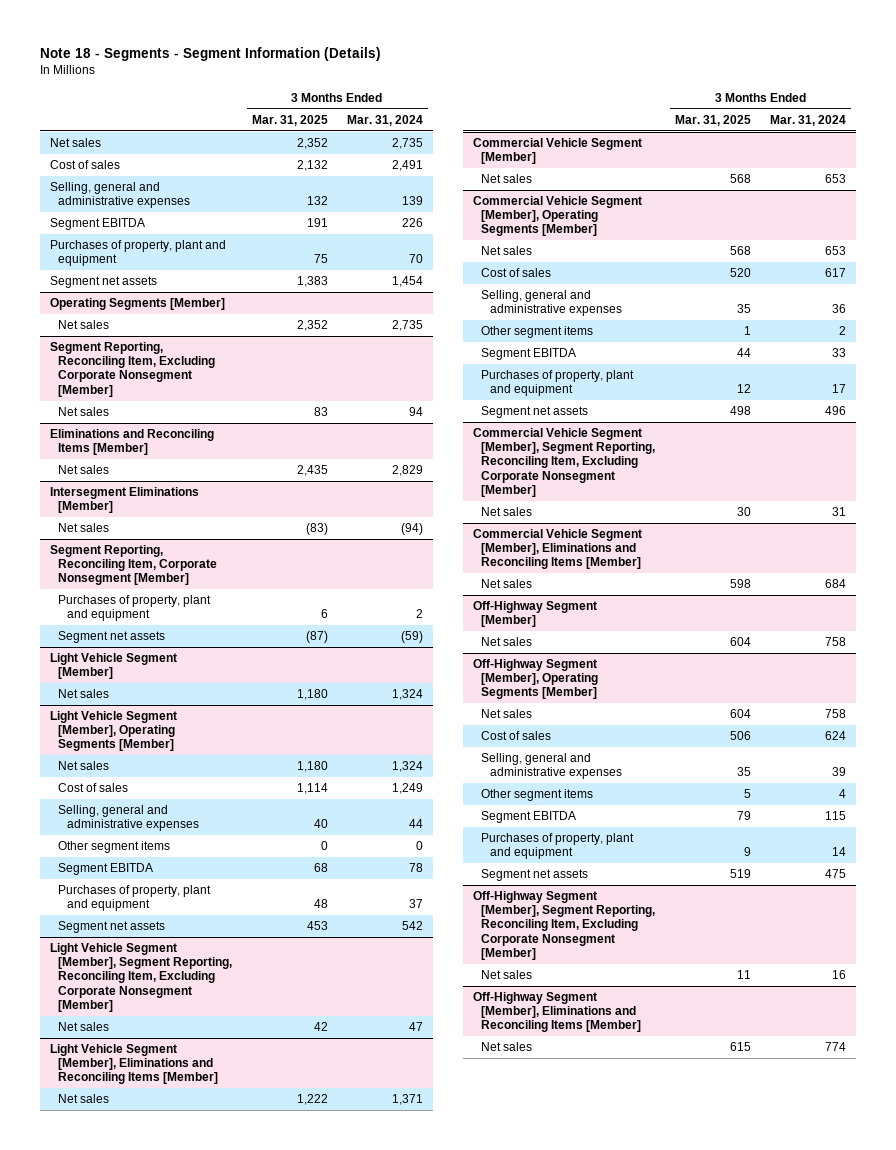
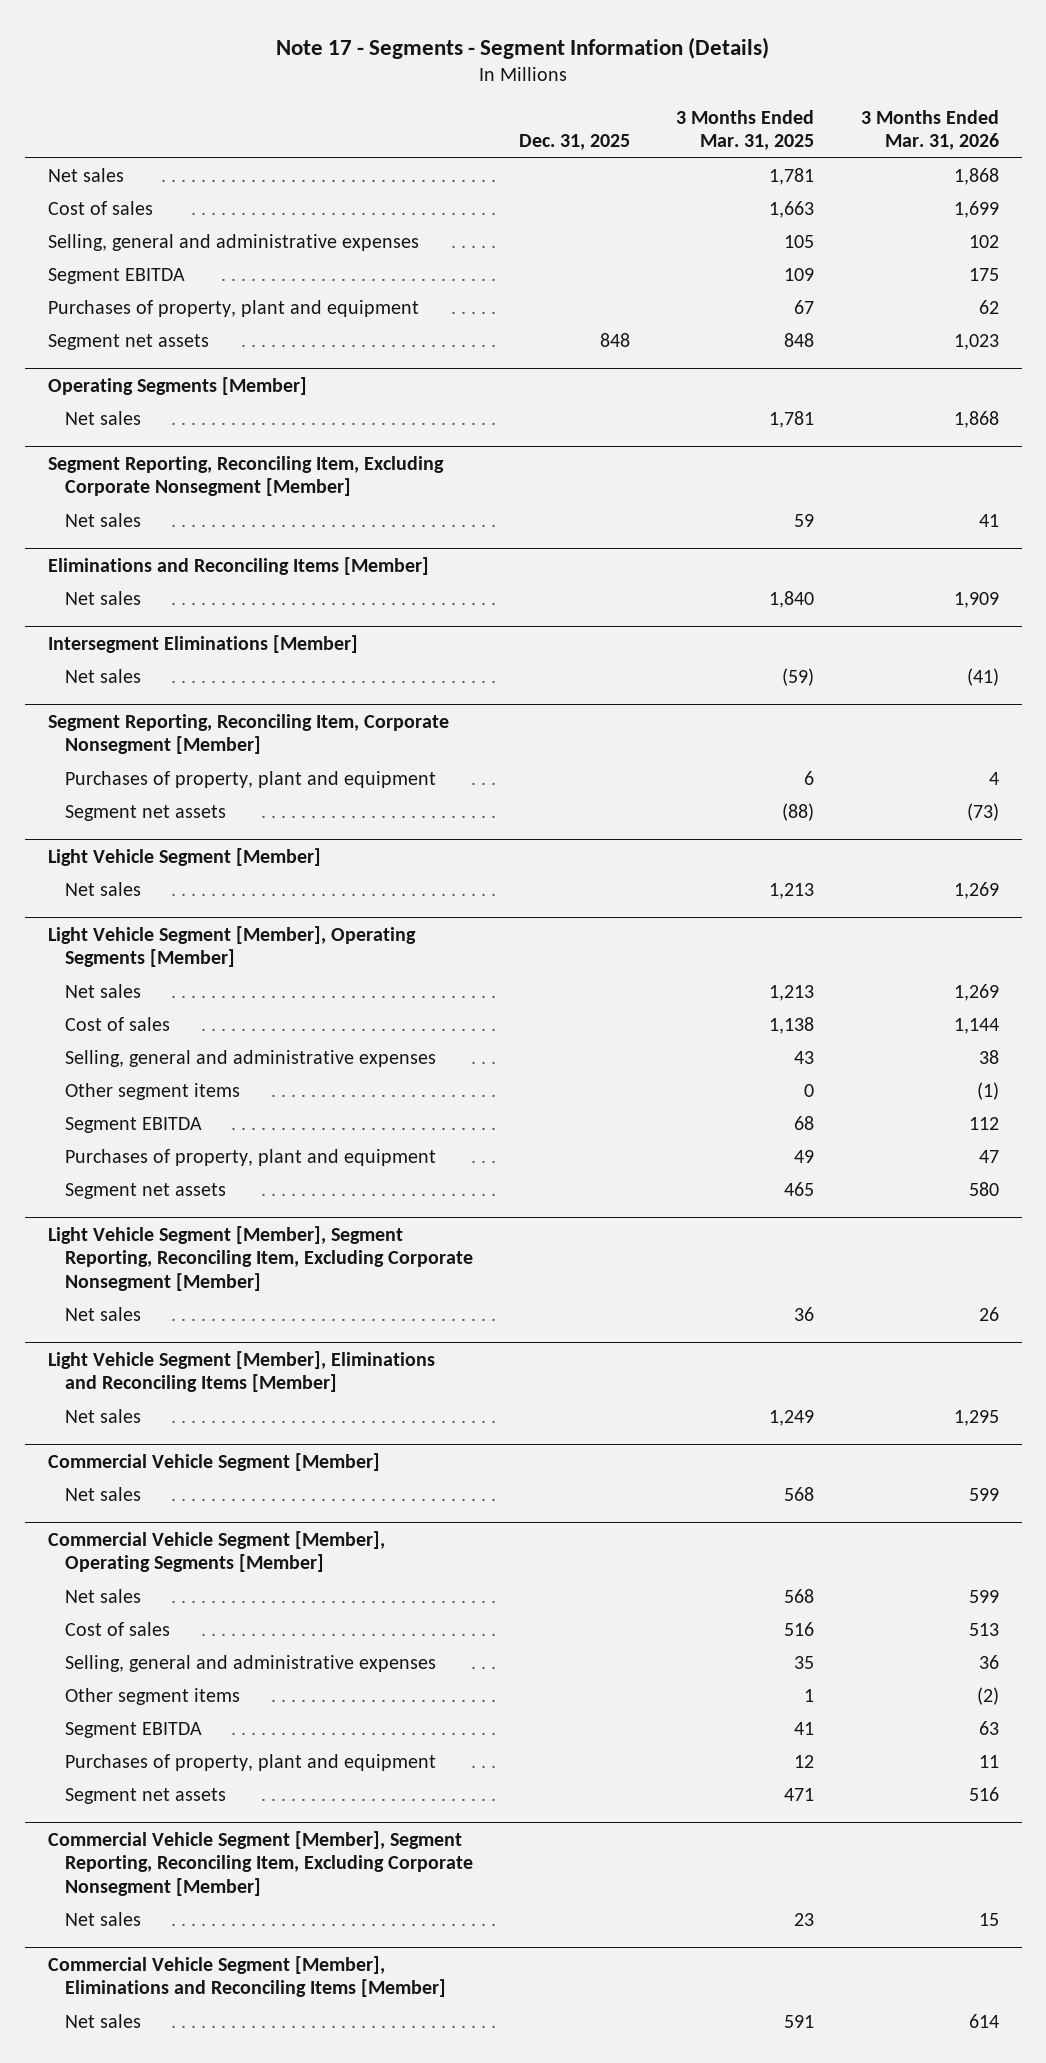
[39,47,381,62] Note 18 - Segments - Segment Information (Details) -> [276,36,770,59] Note 17 - Segments - Segment Information (Details)
[347,114,424,126] Mar. 31, 2024 -> none
none -> [518,134,630,151] Dec. 31, 2025
none -> [860,109,999,151] 3 Months Ended Mar. 31, 2026
[296,138,328,150] 2,352 -> [769,168,815,186] 1,781
[296,160,328,172] 2,132 -> [769,201,815,219] 1,663
[306,196,328,206] 132 -> [784,235,815,249] 105
[306,218,328,228] 191 -> [784,268,815,282] 109
[313,254,328,264] 75 -> [794,300,815,315] 67
[296,276,328,288] 1,383 -> [784,333,815,348] 848
[296,320,328,332] 2,352 -> [769,411,815,429] 1,781
[313,407,328,417] 83 -> [794,514,815,528] 59
[296,465,328,477] 2,435 -> [769,591,815,609] 1,840
[305,523,328,536] (83) -> [782,668,815,687] (59)
[305,631,328,644] (87) -> [782,803,815,822] (88)
[296,689,328,701] 1,180 -> [769,883,815,900] 1,213
[296,761,328,773] 1,180 -> [769,985,815,1002] 1,213
[296,783,328,795] 1,114 -> [769,1017,815,1035] 1,138
[313,819,328,829] 40 -> [794,1051,815,1065] 43
[313,899,328,909] 48 -> [794,1150,815,1164] 49
[306,921,328,931] 453 -> [784,1182,815,1197] 465
[313,1022,328,1032] 42 -> [794,1307,815,1322] 36
[296,1094,328,1106] 1,222 -> [769,1410,815,1427] 1,249
[729,268,751,278] 520 -> [784,1622,815,1637] 516
[736,348,751,358] 44 -> [794,1722,815,1736] 41
[729,406,751,416] 498 -> [784,1788,815,1802] 471
[736,507,751,517] 30 -> [794,1913,815,1927] 23
[472,601,597,628] Off-Highway Segment [Member] -> none
[481,637,533,647] Net sales -> none
[472,659,599,700] Off-Highway Segment [Member], Operating Segments [Member] -> none
[481,709,533,719] Net sales -> none
[481,731,552,741] Cost of sales -> none
[481,753,622,780] Selling, general and administrative expenses -> none
[481,789,594,802] Other segment items -> none
[481,811,577,824] Segment EBITDA -> none
[481,833,635,860] Purchases of property, plant and equipment -> none
[481,869,589,882] Segment net assets -> none
[472,891,656,960] Off-Highway Segment [Member], Segment Reporting, Reconciling Item, Excluding Corporate Nonsegment [Member] -> none
[481,970,533,980] Net sales -> none
[472,992,642,1033] Off-Highway Segment [Member], Eliminations and Reconciling Items [Member] -> none
[481,1042,533,1052] Net sales -> none
[729,579,751,589] 598 -> [784,2015,815,2029] 591

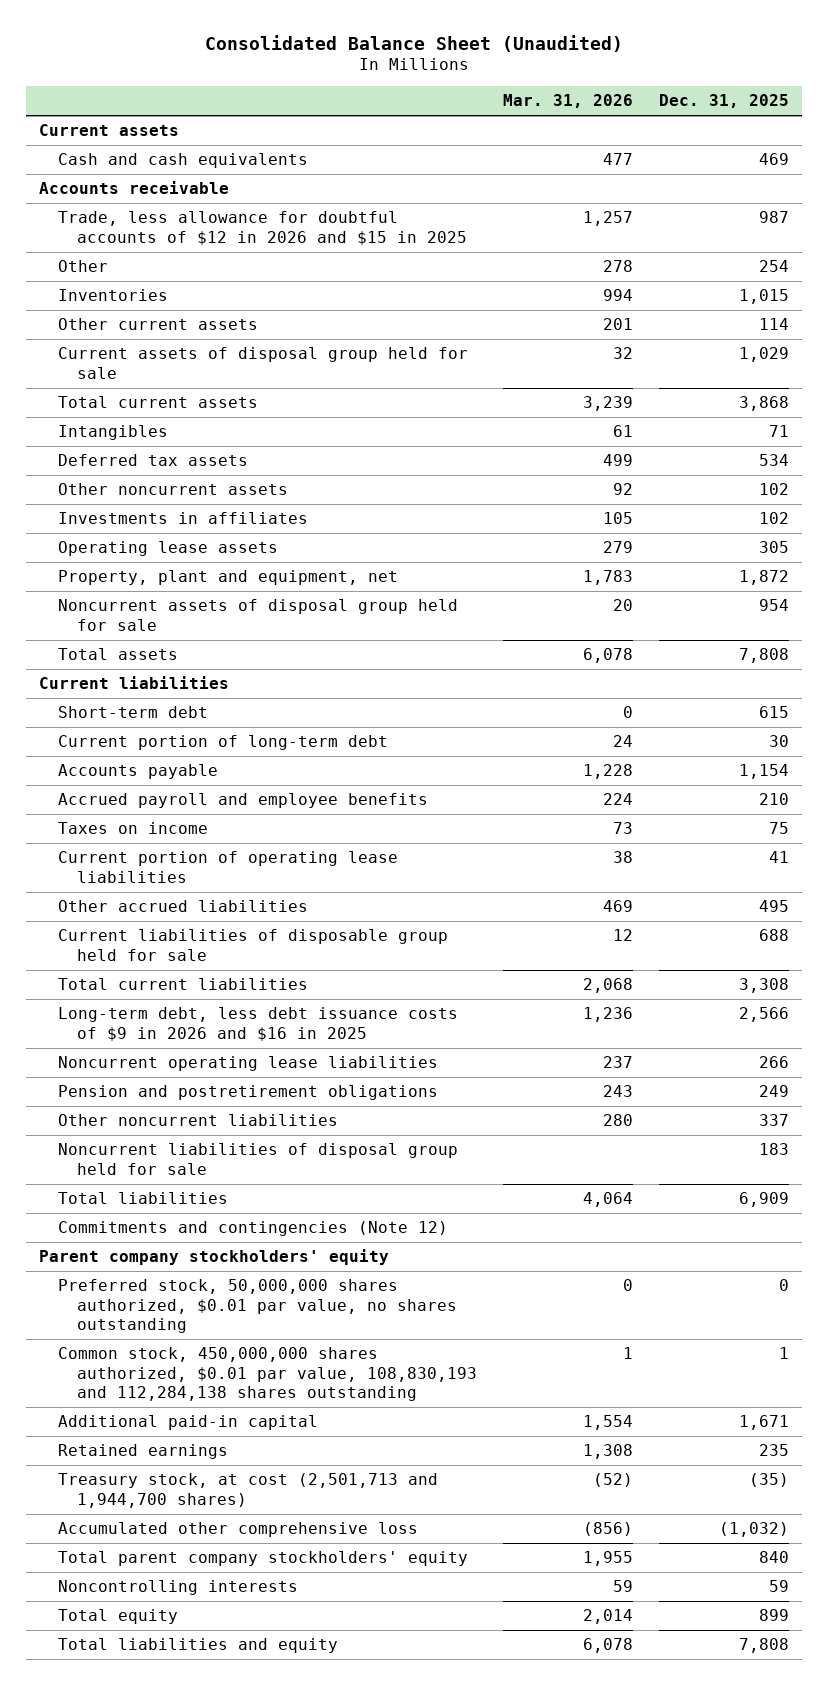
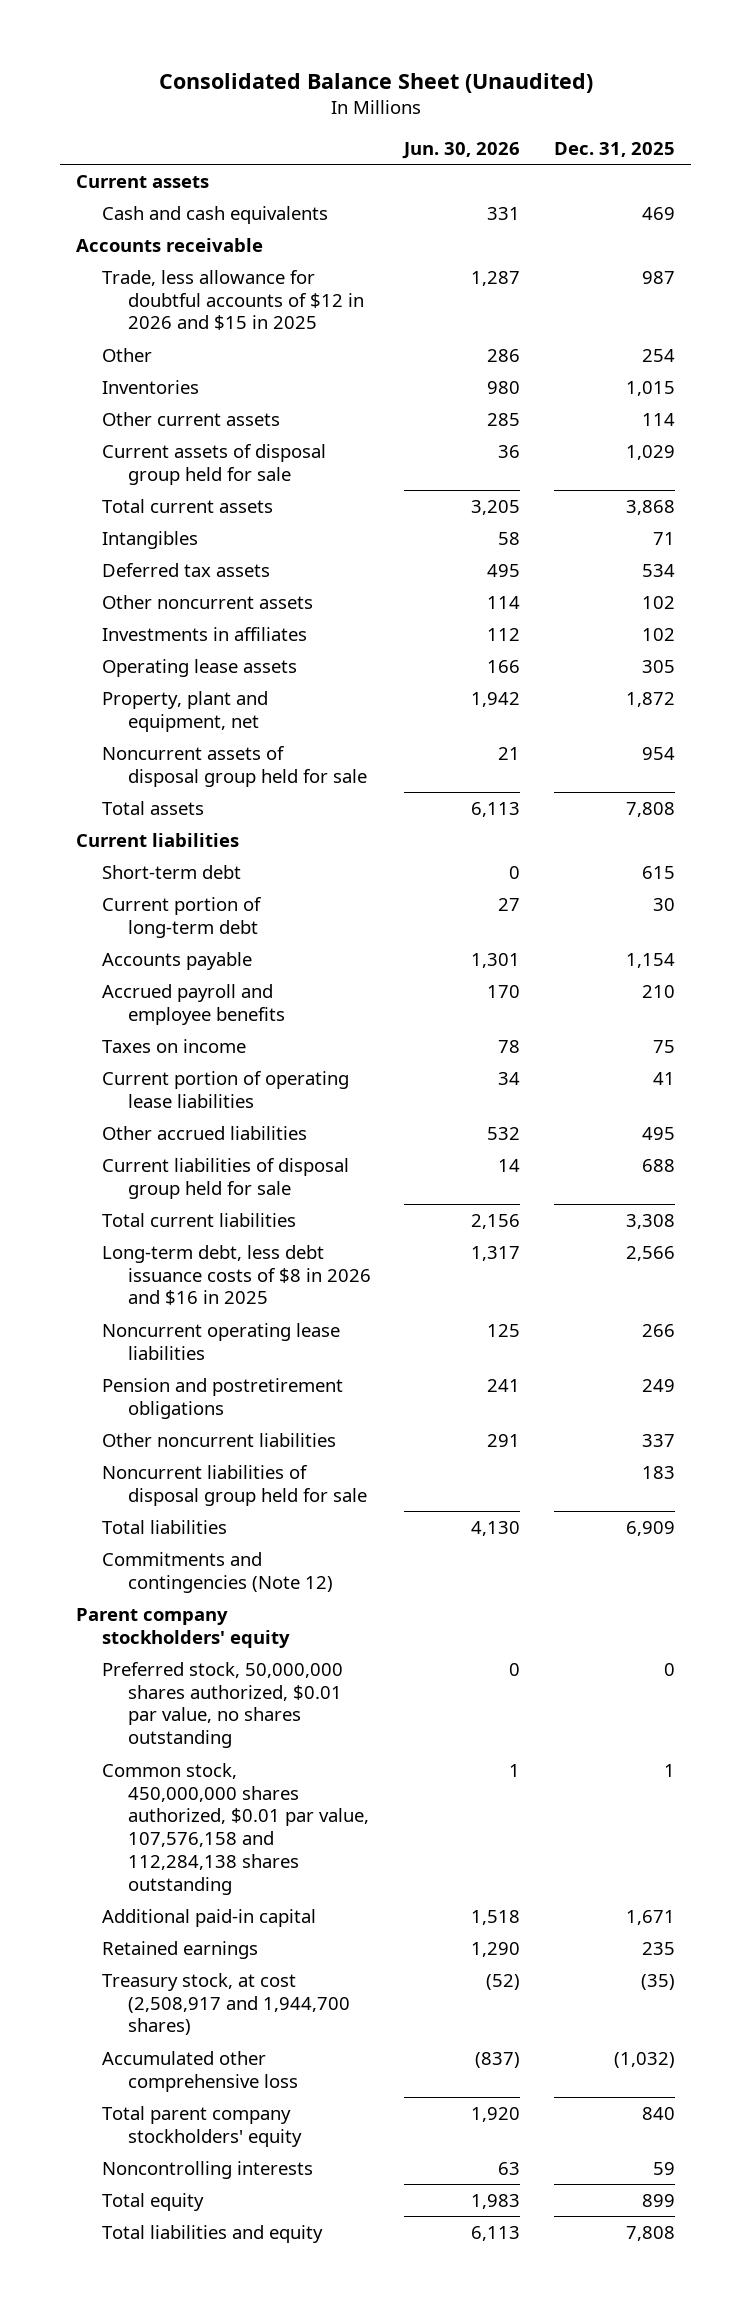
[503,94,634,109] Mar. 31, 2026 -> none
none -> [402,142,521,160] Jun. 30, 2026
[57,929,448,961] Current liabilities of disposable group held for sale -> [102,1157,350,1199] Current liabilities of disposal group held for sale
[57,1007,458,1041] Long-term debt, less debt issuance costs of $9 in 2026 and $16 in 2025 -> [102,1244,371,1306] Long-term debt, less debt issuance costs of $8 in 2026 and $16 in 2025
[57,1347,477,1402] Common stock, 450,000,000 shares authorized, $0.01 par value, 108,830,193 and 112,284,138 shares outstanding -> [102,1762,369,1895] Common stock, 450,000,000 shares authorized, $0.01 par value, 107,576,158 and 112,284,138 shares outstanding
[57,1473,438,1508] Treasury stock, at cost (2,501,713 and 1,944,700 shares) -> [102,1972,350,2036] Treasury stock, at cost (2,508,917 and 1,944,700 shares)

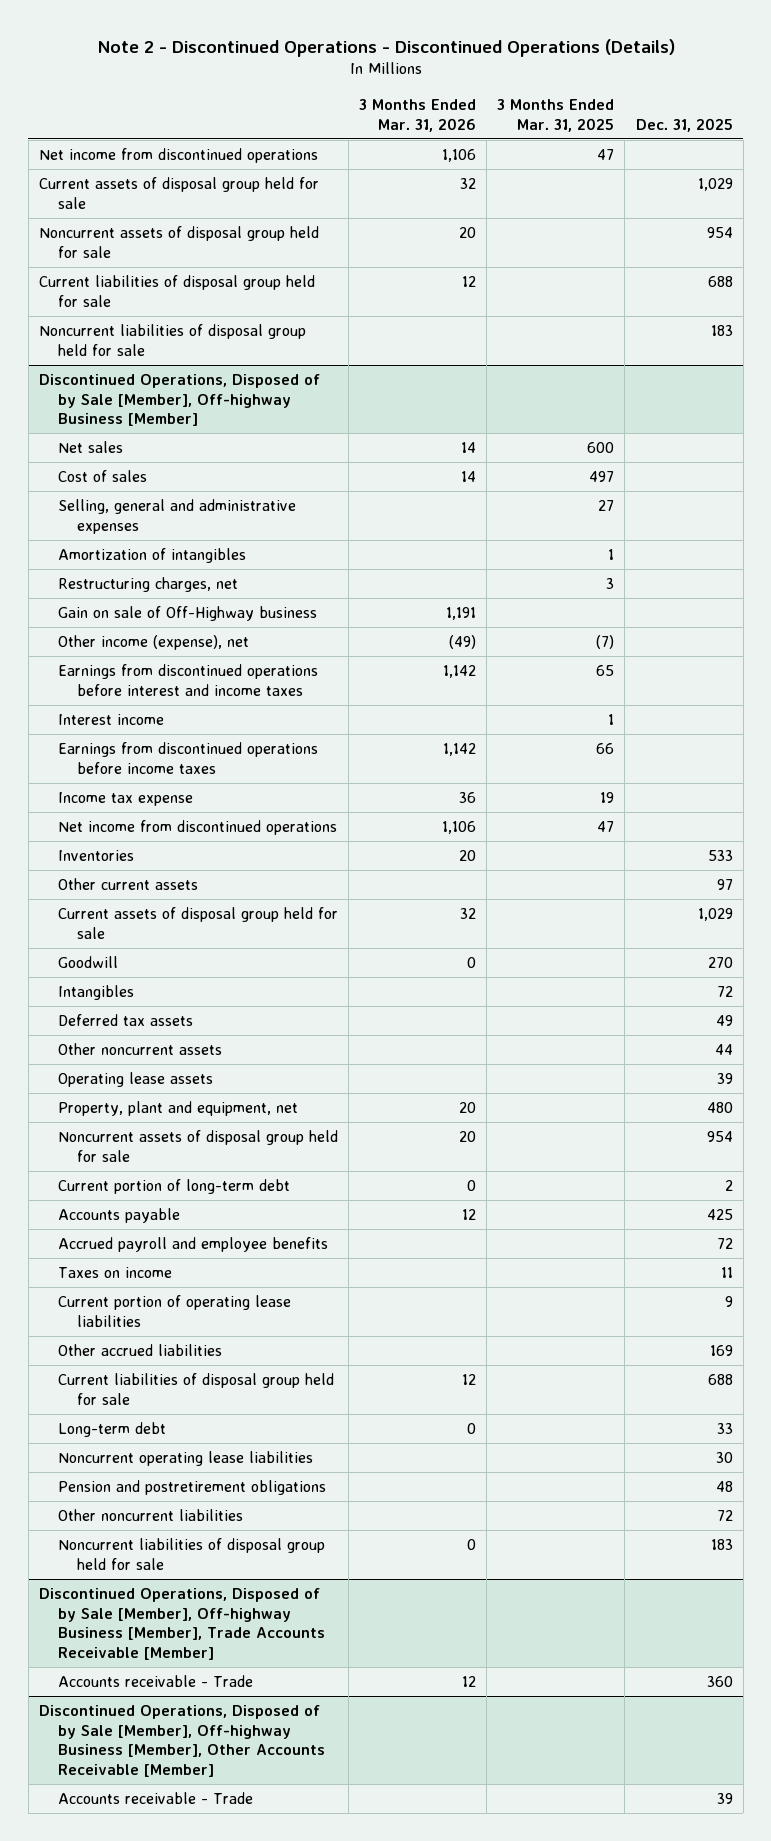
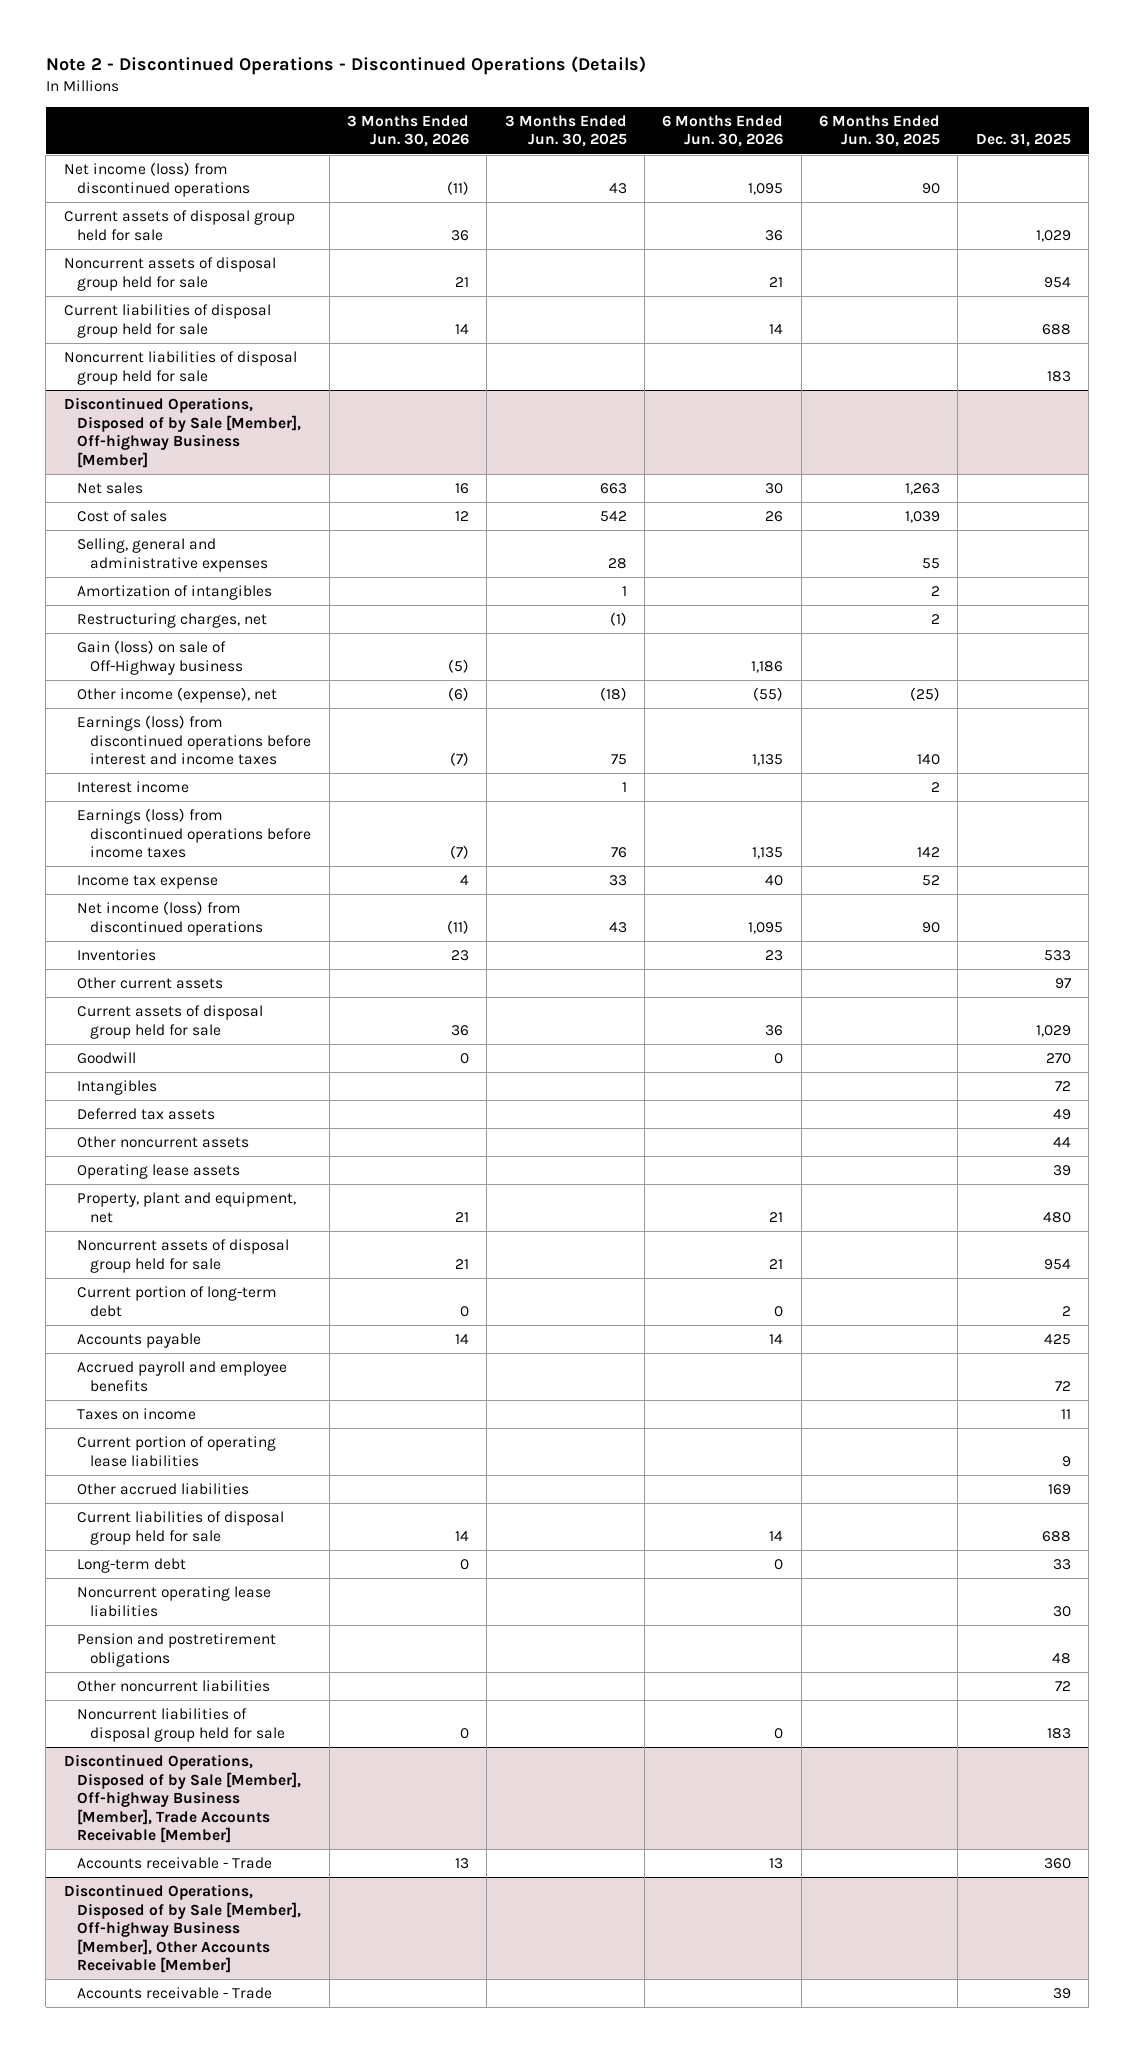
[359,98,477,132] 3 Months Ended Mar. 31, 2026 -> none
[497,98,615,132] 3 Months Ended Mar. 31, 2025 -> none
none -> [347,114,470,148] 3 Months Ended Jun. 30, 2026
none -> [504,114,627,148] 3 Months Ended Jun. 30, 2025
none -> [662,114,784,148] 6 Months Ended Jun. 30, 2026
none -> [819,114,941,148] 6 Months Ended Jun. 30, 2025
[38,147,318,163] Net income from discontinued operations -> [63,161,251,197] Net income (loss) from discontinued operations
[57,605,317,621] Gain on sale of Off-Highway business -> [77,639,244,675] Gain (loss) on sale of Off-Highway business
[57,663,318,696] Earnings from discontinued operations before interest and income taxes -> [77,714,312,766] Earnings (loss) from discontinued operations before interest and income taxes
[57,741,318,774] Earnings from discontinued operations before income taxes -> [77,807,312,859] Earnings (loss) from discontinued operations before income taxes
[57,819,337,835] Net income from discontinued operations -> [77,900,264,936] Net income (loss) from discontinued operations

